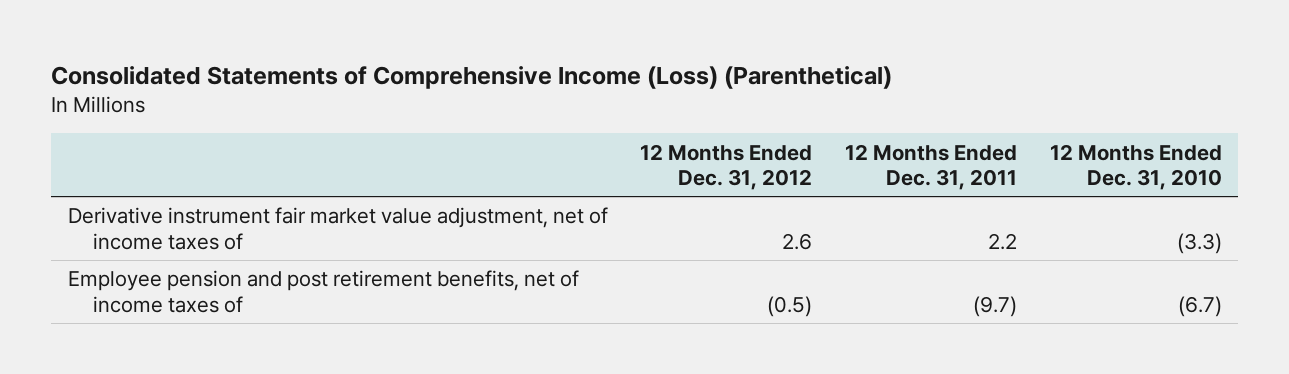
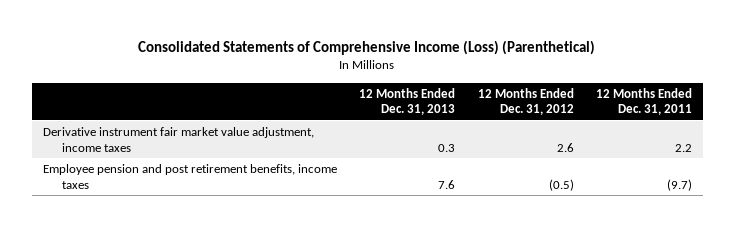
[1049,143,1222,191] 12 Months Ended Dec. 31, 2010 -> none
none -> [359,87,456,116] 12 Months Ended Dec. 31, 2013
[67,207,608,250] Derivative instrument fair market value adjustment, net of income taxes of -> [42,127,314,152] Derivative instrument fair market value adjustment, income taxes
[67,270,579,313] Employee pension and post retirement benefits, net of income taxes of -> [42,164,337,189] Employee pension and post retirement benefits, income taxes

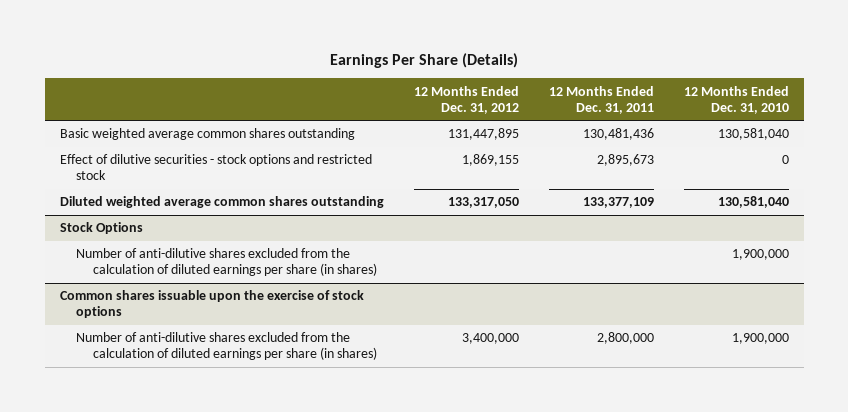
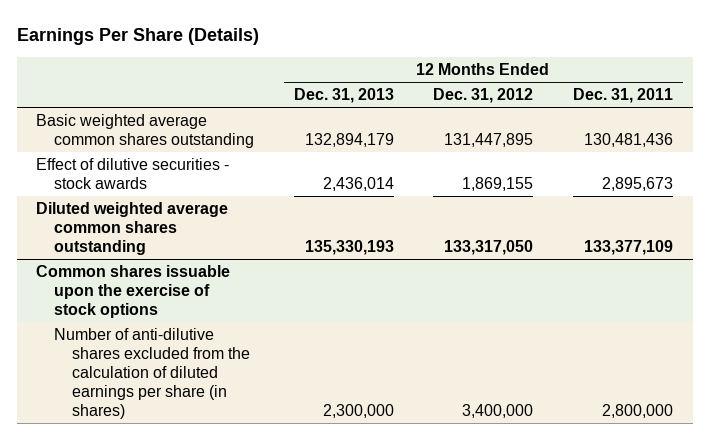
[683,85,789,114] 12 Months Ended Dec. 31, 2010 -> none
none -> [293,88,394,104] Dec. 31, 2013
[59,154,372,181] Effect of dilutive securities - stock options and restricted stock -> [36,157,230,189] Effect of dilutive securities - stock awards
[59,222,143,235] Stock Options -> none
[76,248,377,277] Number of anti-dilutive shares excluded from the calculation of diluted earnings per share (in shares) -> none

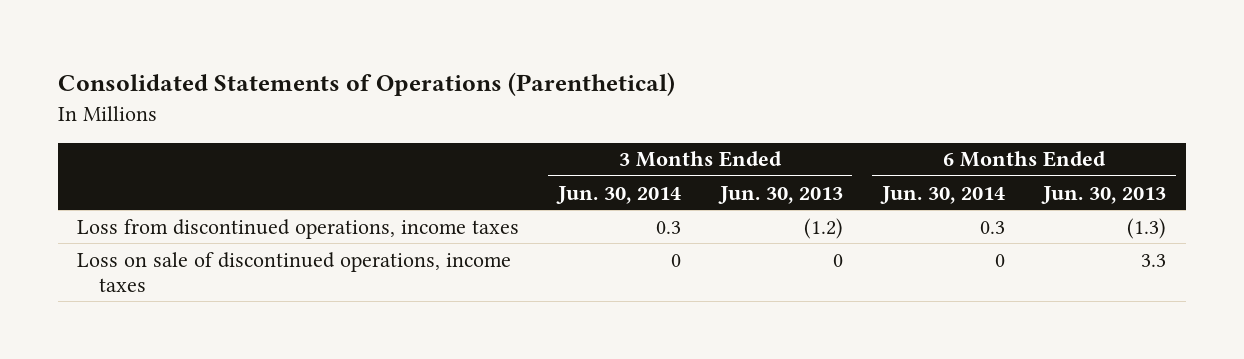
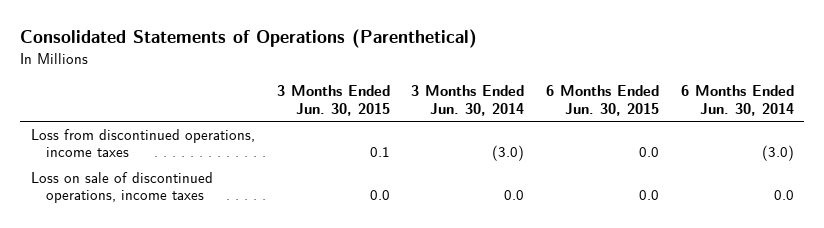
[717,185,843,204] Jun. 30, 2013 -> none
[1041,185,1167,204] Jun. 30, 2013 -> none
none -> [276,85,390,116] 3 Months Ended Jun. 30, 2015
none -> [545,85,659,116] 6 Months Ended Jun. 30, 2015
[655,220,681,234] 0.3 -> [492,145,525,162] (3.0)
[979,220,1005,234] 0.3 -> [761,145,794,162] (3.0)
[670,253,681,267] 0 -> [504,190,525,201] 0.0
[994,253,1005,267] 0 -> [773,190,794,201] 0.0

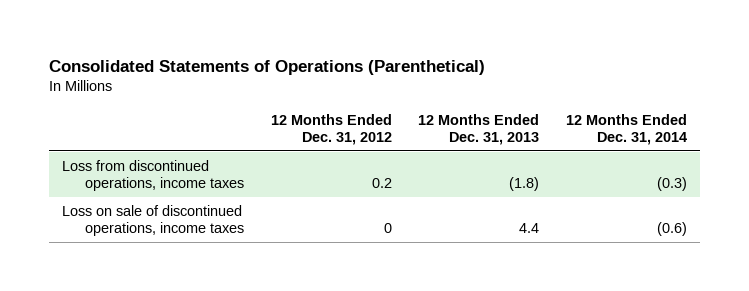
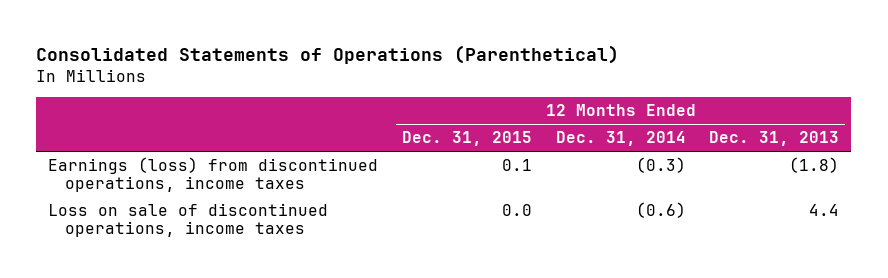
[270,114,392,146] 12 Months Ended Dec. 31, 2012 -> none
none -> [402,131,533,147] Dec. 31, 2015
[62,160,245,191] Loss from discontinued operations, income taxes -> [48,157,379,193] Earnings (loss) from discontinued operations, income taxes

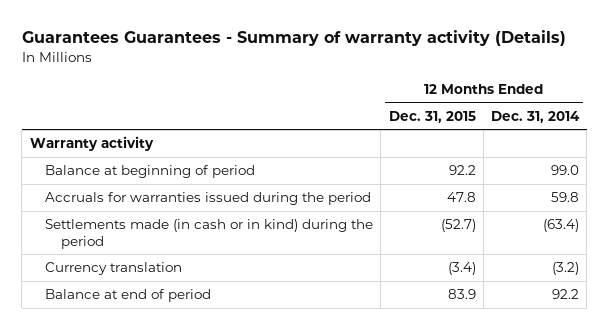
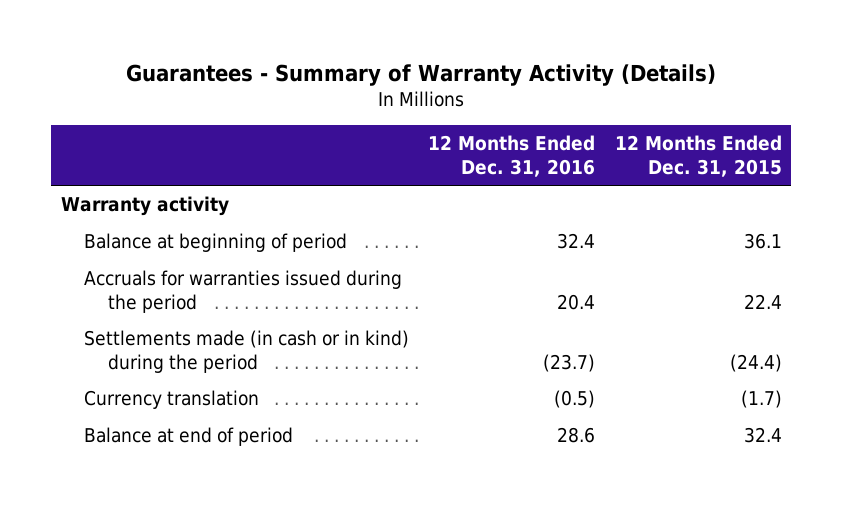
[21,30,566,47] Guarantees Guarantees - Summary of warranty activity (Details) -> [126,63,717,86] Guarantees - Summary of Warranty Activity (Details)
[490,110,580,123] Dec. 31, 2014 -> none
none -> [428,135,596,177] 12 Months Ended Dec. 31, 2016
[448,165,476,176] 92.2 -> [743,233,782,250] 36.1
[446,192,476,203] 47.8 -> [743,293,782,309] 22.4
[440,219,476,233] (52.7) -> [729,353,782,372] (24.4)
[447,262,476,276] (3.4) -> [740,390,782,409] (1.7)
[447,289,476,300] 83.9 -> [743,427,782,444] 32.4

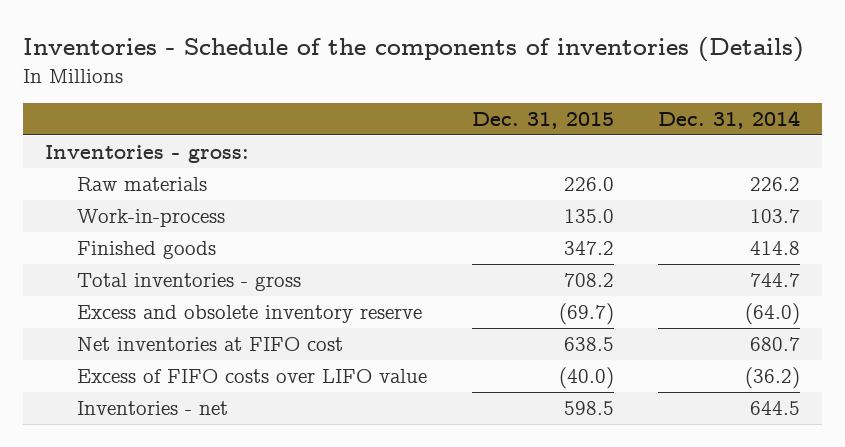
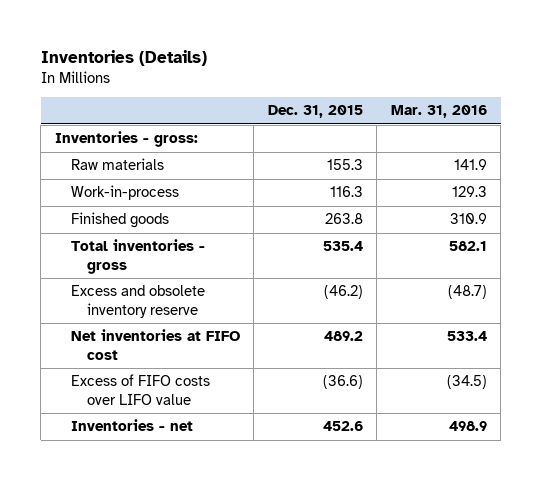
[23,36,805,62] Inventories - Schedule of the components of inventories (Details) -> [40,50,207,67] Inventories (Details)
[658,110,801,130] Dec. 31, 2014 -> none
none -> [390,105,487,119] Mar. 31, 2016
[563,176,614,191] 226.0 -> [326,159,363,171] 155.3
[563,208,614,223] 135.0 -> [329,186,363,198] 116.3
[563,240,614,255] 347.2 -> [324,213,363,225] 263.8
[563,272,614,287] 708.2 -> [322,241,363,252] 535.4
[558,302,614,325] (69.7) -> [323,285,363,300] (46.2)
[563,336,614,351] 638.5 -> [323,331,363,342] 489.2
[558,366,614,389] (40.0) -> [322,375,363,390] (36.6)
[563,400,614,415] 598.5 -> [322,421,363,432] 452.6

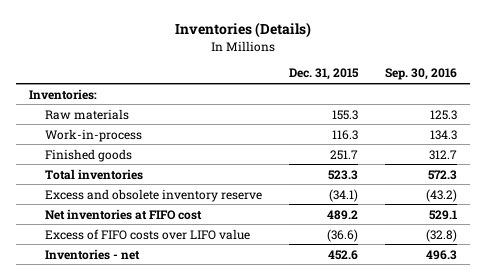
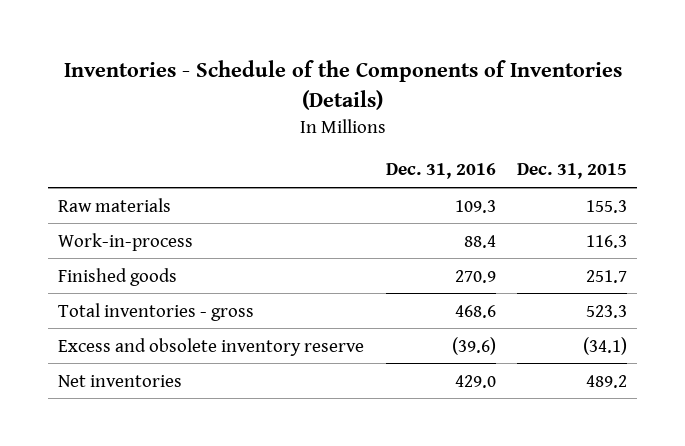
[174,22,311,39] Inventories (Details) -> [63,60,622,110] Inventories - Schedule of the Components of Inventories (Details)
[384,68,457,81] Sep. 30, 2016 -> none
none -> [385,163,496,180] Dec. 31, 2016
[29,88,98,100] Inventories: -> none
[44,168,143,180] Total inventories -> [58,302,255,321] Total inventories - gross
[44,228,250,240] Excess of FIFO costs over LIFO value -> none
[44,248,140,260] Inventories - net -> none
[44,208,202,220] Net inventories at FIFO cost -> [58,374,183,387] Net inventories

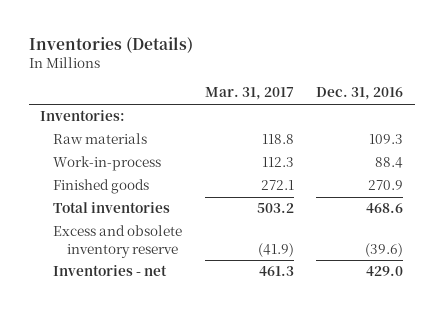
[63,60,622,110] Inventories - Schedule of the Components of Inventories (Details) -> [28,36,193,53] Inventories (Details)
[516,163,627,180] Dec. 31, 2015 -> none
none -> [204,87,294,101] Mar. 31, 2017
none -> [40,110,126,122] Inventories:
[58,302,255,321] Total inventories - gross -> [53,202,171,214] Total inventories
[58,374,183,387] Net inventories -> [53,265,168,277] Inventories - net

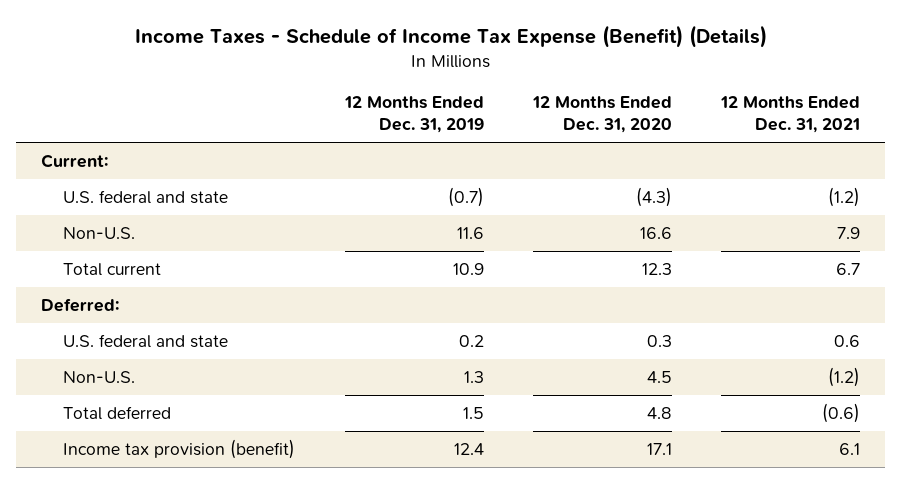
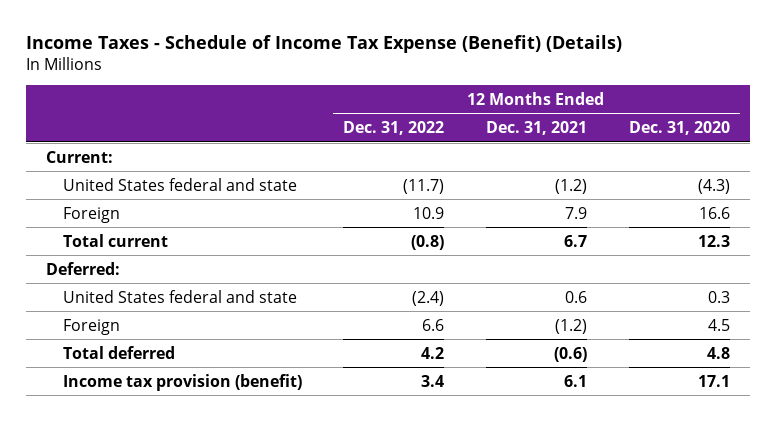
[343,96,484,134] 12 Months Ended Dec. 31, 2019 -> none
none -> [343,121,445,136] Dec. 31, 2022
[63,189,229,204] U.S. federal and state -> [62,177,297,191] United States federal and state
[63,226,136,239] Non-U.S. -> [62,206,120,223] Foreign
[63,333,229,348] U.S. federal and state -> [62,289,297,303] United States federal and state
[63,370,136,383] Non-U.S. -> [62,318,120,335] Foreign

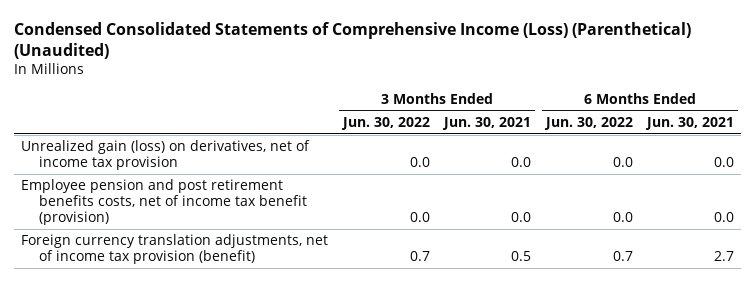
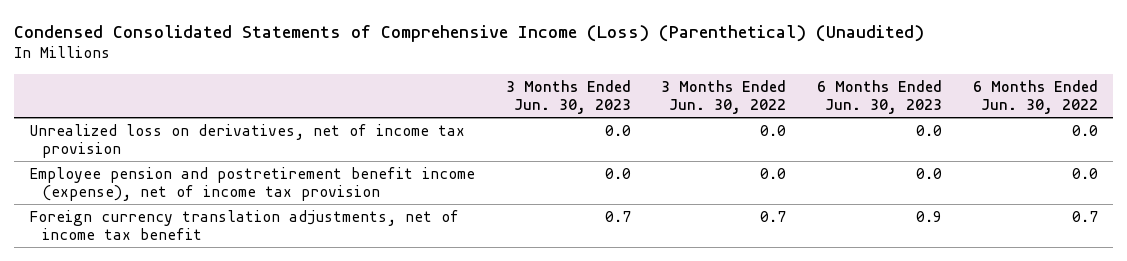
[442,117,532,131] Jun. 30, 2021 -> none
[645,117,735,131] Jun. 30, 2021 -> none
none -> [505,79,631,114] 3 Months Ended Jun. 30, 2023
none -> [816,79,942,114] 6 Months Ended Jun. 30, 2023
[21,140,311,171] Unrealized gain (loss) on derivatives, net of income tax provision -> [28,124,465,158] Unrealized loss on derivatives, net of income tax provision
[21,179,307,226] Employee pension and post retirement benefits costs, net of income tax benefit (provision) -> [28,167,475,201] Employee pension and postretirement benefit income (expense), net of income tax provision
[21,234,329,265] Foreign currency translation adjustments, net of income tax provision (benefit) -> [28,210,459,240] Foreign currency translation adjustments, net of income tax benefit

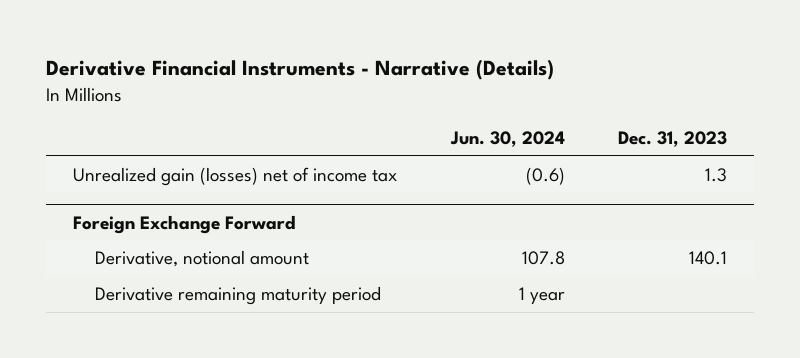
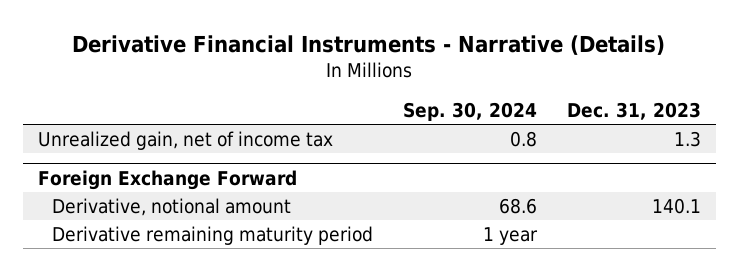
[449,130,565,147] Jun. 30, 2024 -> none
none -> [403,102,538,122] Sep. 30, 2024
[72,167,397,187] Unrealized gain (losses) net of income tax -> [37,130,333,150] Unrealized gain, net of income tax

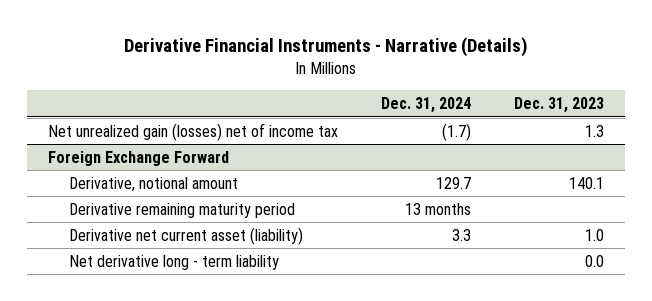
[403,102,538,122] Sep. 30, 2024 -> none
none -> [381,97,472,114] Dec. 31, 2024
[37,130,333,150] Unrealized gain, net of income tax -> [48,122,339,141] Net unrealized gain (losses) net of income tax
none -> [69,226,304,245] Derivative net current asset (liability)
none -> [69,254,280,270] Net derivative long - term liability

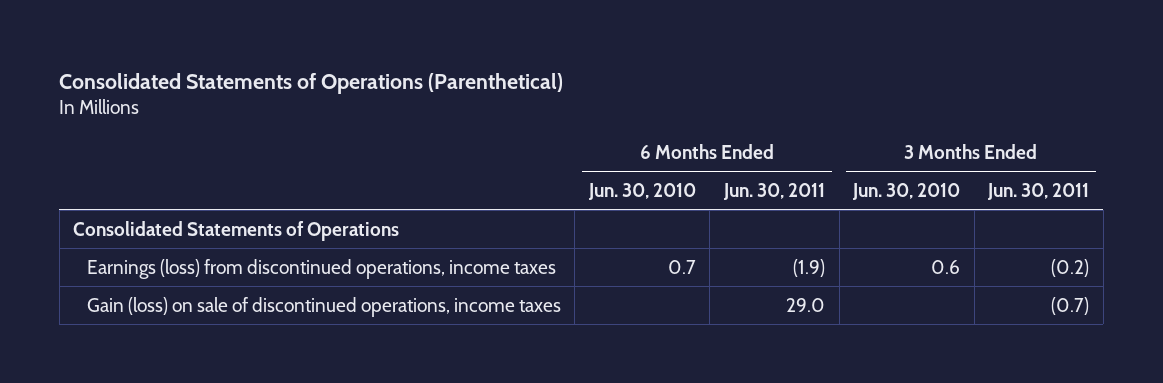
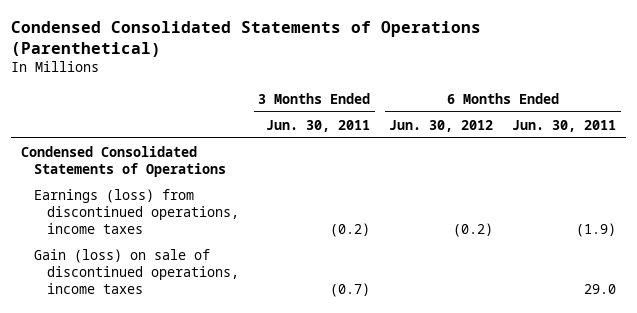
[59,72,564,94] Consolidated Statements of Operations (Parenthetical) -> [11,20,482,57] Condensed Consolidated Statements of Operations (Parenthetical)
[587,182,696,200] Jun. 30, 2010 -> none
[852,182,961,200] Jun. 30, 2010 -> none
none -> [389,119,494,132] Jun. 30, 2012
[73,220,400,241] Consolidated Statements of Operations -> [20,145,227,177] Condensed Consolidated Statements of Operations

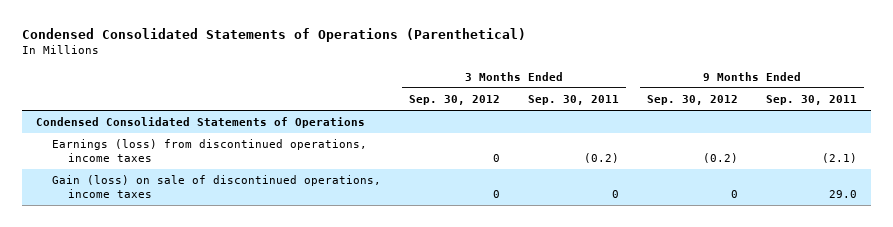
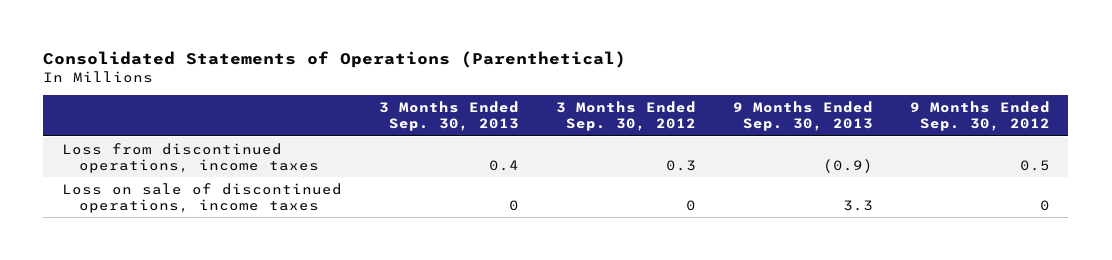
[22,28,527,43] Condensed Consolidated Statements of Operations (Parenthetical) -> [43,50,627,68] Consolidated Statements of Operations (Parenthetical)
[527,95,619,106] Sep. 30, 2011 -> none
[766,95,858,106] Sep. 30, 2011 -> none
none -> [378,100,519,132] 3 Months Ended Sep. 30, 2013
none -> [732,100,873,132] 9 Months Ended Sep. 30, 2013
[36,117,366,129] Condensed Consolidated Statements of Operations -> none
[51,139,367,162] Earnings (loss) from discontinued operations, income taxes -> [61,142,320,174] Loss from discontinued operations, income taxes
[492,153,500,162] 0 -> [665,160,696,172] 0.3
[703,152,739,163] (0.2) -> [1019,160,1050,172] 0.5
[51,175,381,198] Gain (loss) on sale of discontinued operations, income taxes -> [61,182,342,214] Loss on sale of discontinued operations, income taxes

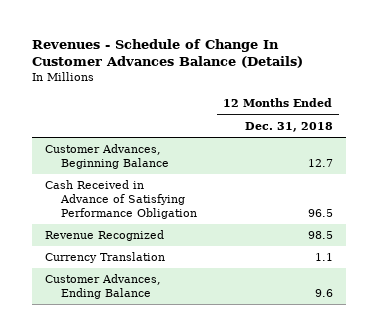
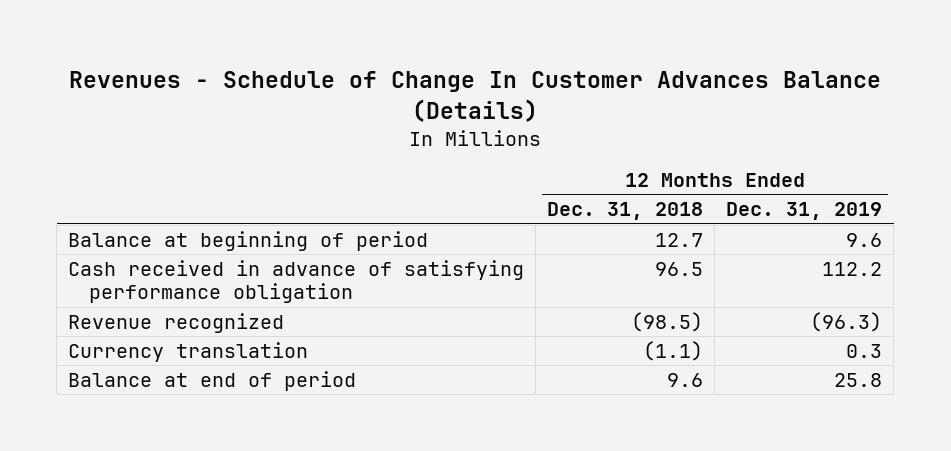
none -> [726,202,883,221] Dec. 31, 2019
[45,144,170,170] Customer Advances, Beginning Balance -> [68,230,429,251] Balance at beginning of period
[45,180,198,220] Cash Received in Advance of Satisfying Performance Obligation -> [68,259,525,304] Cash received in advance of satisfying performance obligation
[45,230,165,242] Revenue Recognized -> [68,312,285,333] Revenue recognized
[307,231,333,240] 98.5 -> [631,311,704,332] (98.5)
[45,252,166,264] Currency Translation -> [68,341,309,362] Currency translation
[314,253,333,262] 1.1 -> [643,340,704,361] (1.1)
[45,274,162,300] Customer Advances, Ending Balance -> [68,370,357,391] Balance at end of period

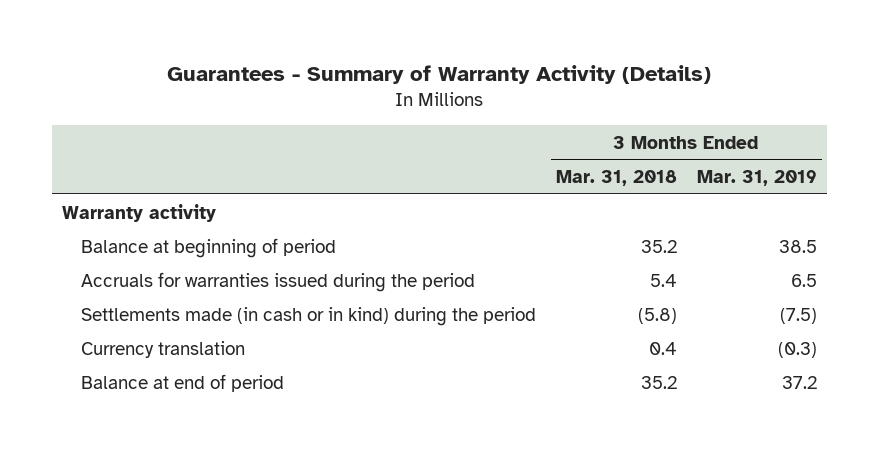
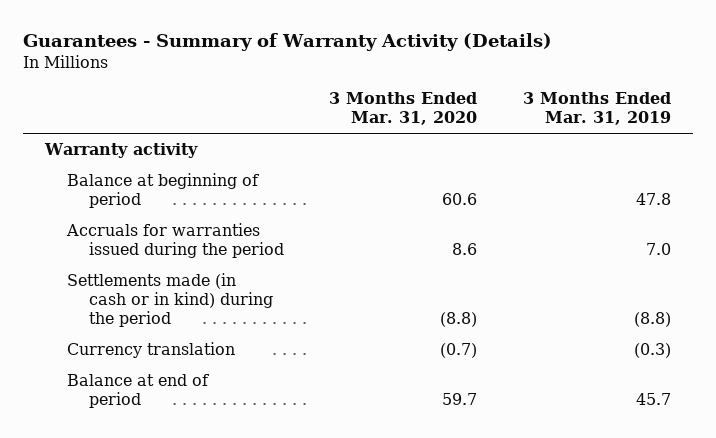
[556,169,678,186] Mar. 31, 2018 -> none
none -> [329,92,478,126] 3 Months Ended Mar. 31, 2020
[778,239,817,253] 38.5 -> [635,193,671,206] 47.8
[790,273,817,287] 6.5 -> [645,243,671,256] 7.0
[779,307,817,324] (7.5) -> [633,311,671,327] (8.8)
[781,375,817,389] 37.2 -> [635,393,671,406] 45.7

